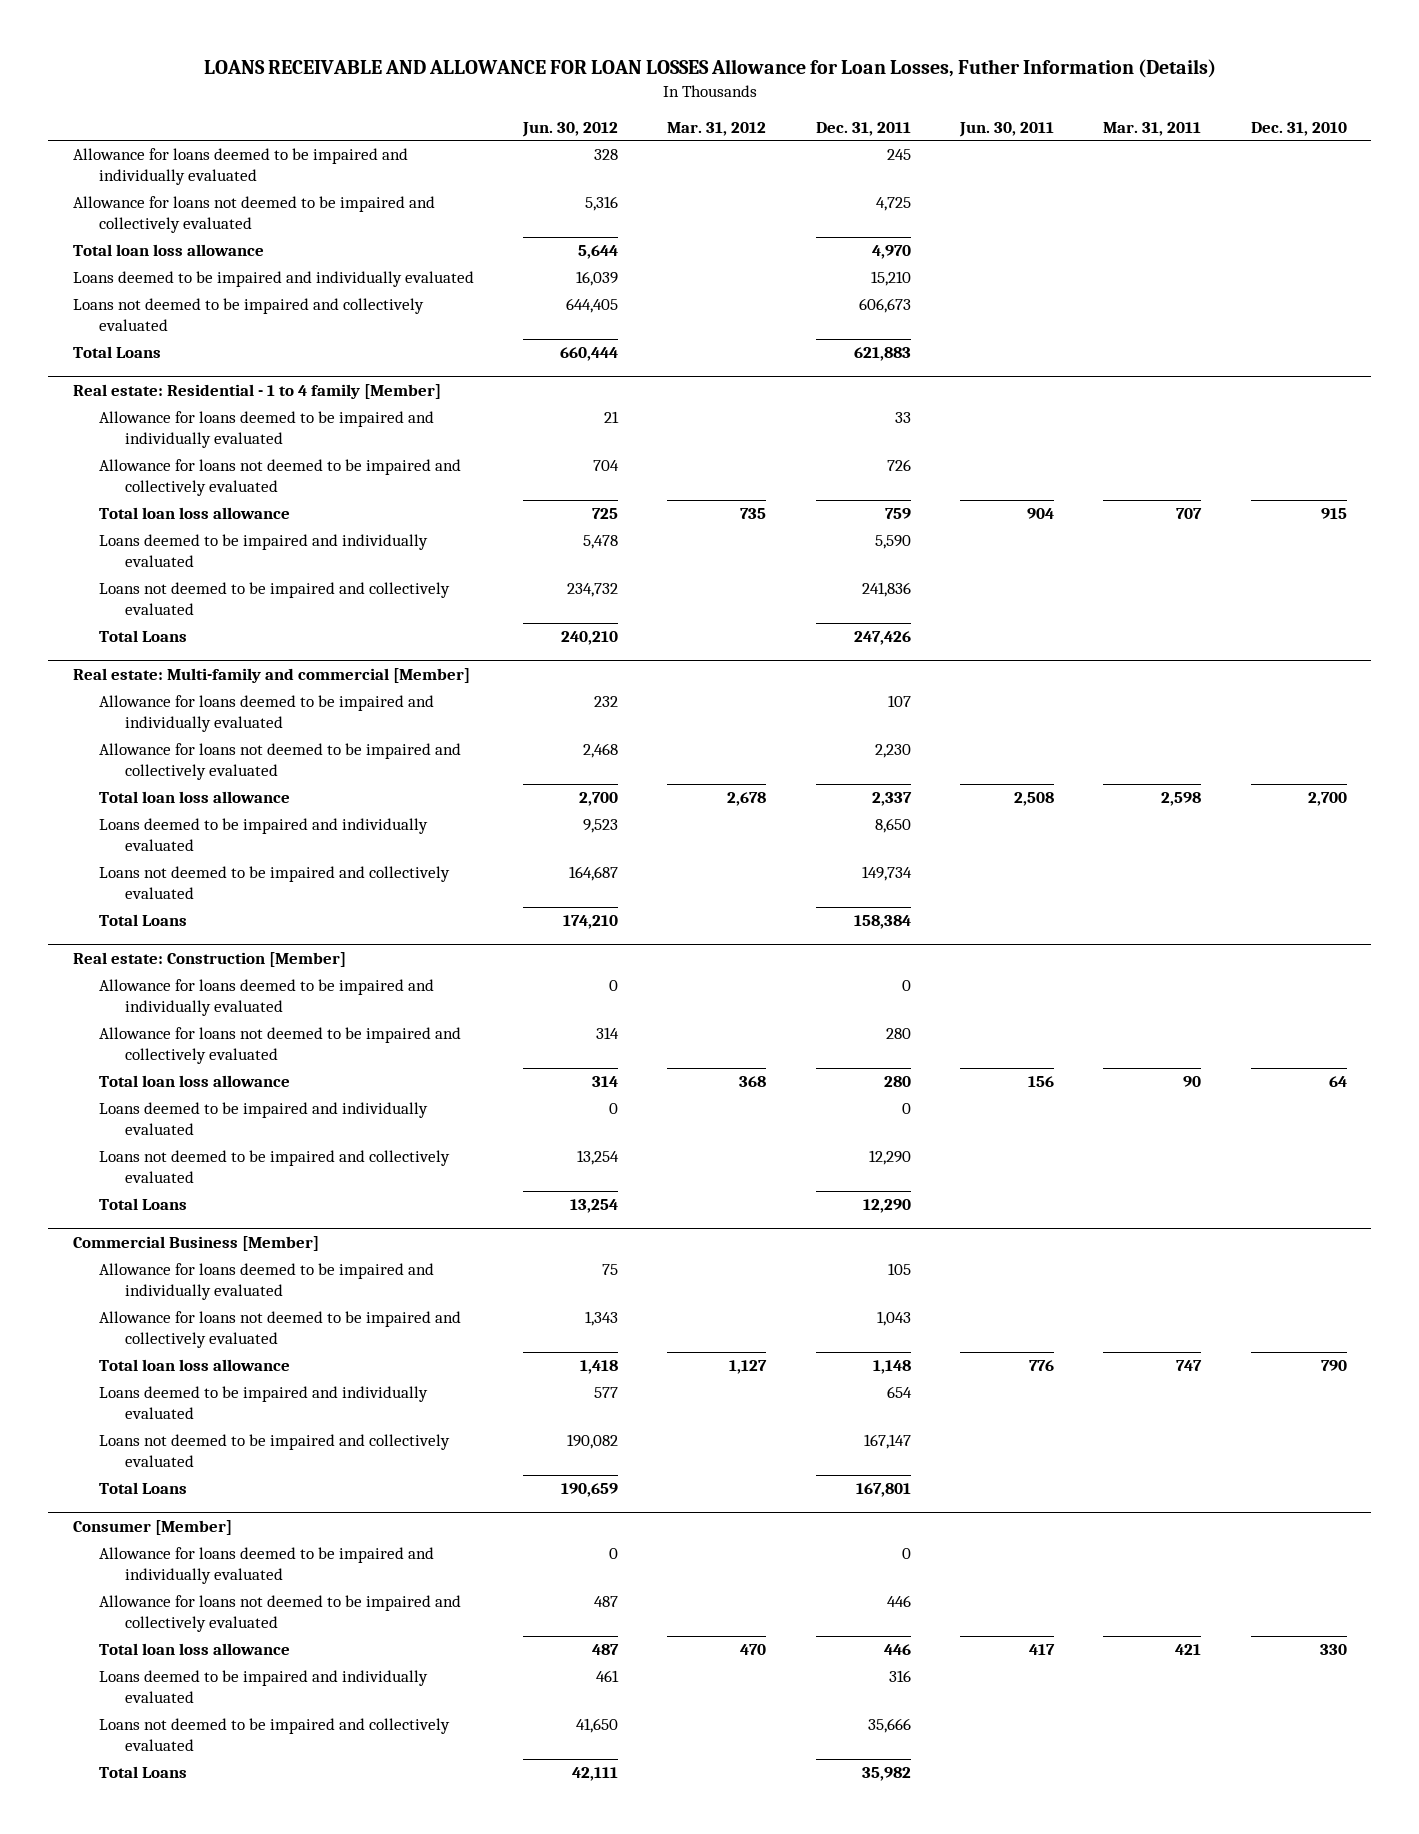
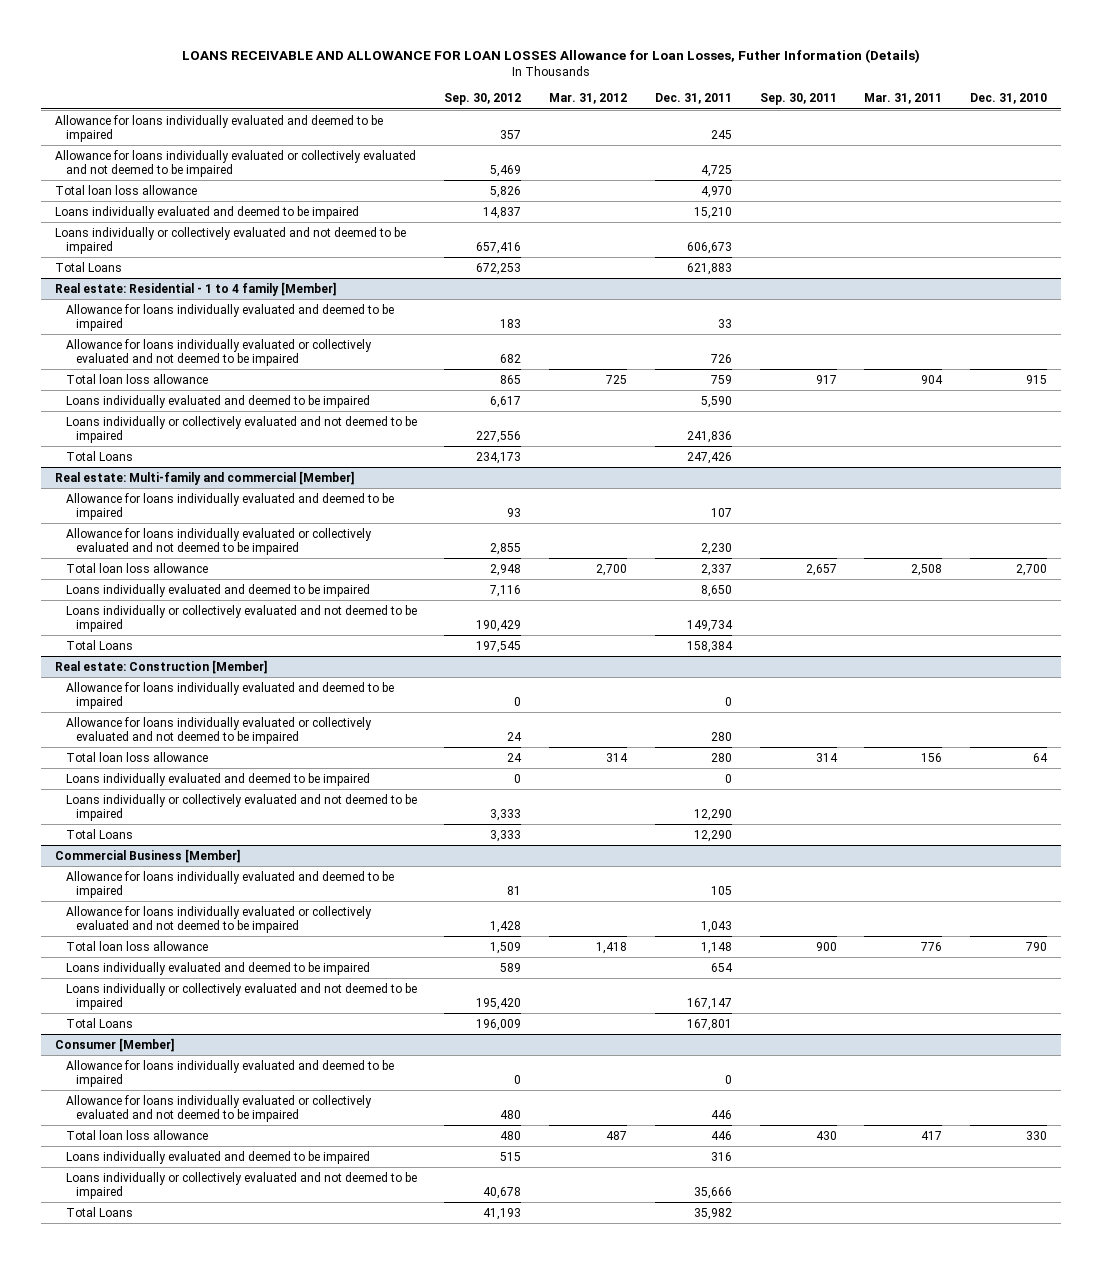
[521,121,618,137] Jun. 30, 2012 -> none
[959,121,1055,137] Jun. 30, 2011 -> none
none -> [444,93,522,106] Sep. 30, 2012
none -> [759,93,837,106] Sep. 30, 2011
[72,148,408,186] Allowance for loans deemed to be impaired and individually evaluated -> [55,114,384,143] Allowance for loans individually evaluated and deemed to be impaired
[72,196,435,234] Allowance for loans not deemed to be impaired and collectively evaluated -> [55,149,417,178] Allowance for loans individually evaluated or collectively evaluated and not deemed to be impaired
[72,271,474,288] Loans deemed to be impaired and individually evaluated -> [55,205,360,219] Loans individually evaluated and deemed to be impaired
[72,298,424,332] Loans not deemed to be impaired and collectively evaluated -> [55,226,407,255] Loans individually or collectively evaluated and not deemed to be impaired
[98,411,434,449] Allowance for loans deemed to be impaired and individually evaluated -> [65,303,394,332] Allowance for loans individually evaluated and deemed to be impaired
[98,459,461,497] Allowance for loans not deemed to be impaired and collectively evaluated -> [65,338,372,367] Allowance for loans individually evaluated or collectively evaluated and not deemed to be impaired
[740,508,767,520] 735 -> [606,374,628,384] 725
[1176,508,1203,520] 707 -> [921,374,944,384] 904
[98,534,428,568] Loans deemed to be impaired and individually evaluated -> [65,394,370,408] Loans individually evaluated and deemed to be impaired
[98,582,450,616] Loans not deemed to be impaired and collectively evaluated -> [65,415,417,444] Loans individually or collectively evaluated and not deemed to be impaired
[98,695,434,733] Allowance for loans deemed to be impaired and individually evaluated -> [65,492,394,521] Allowance for loans individually evaluated and deemed to be impaired
[98,743,461,781] Allowance for loans not deemed to be impaired and collectively evaluated -> [65,527,372,556] Allowance for loans individually evaluated or collectively evaluated and not deemed to be impaired
[727,792,767,807] 2,678 -> [596,563,628,576] 2,700
[1161,792,1202,807] 2,598 -> [911,563,943,576] 2,508
[98,818,428,852] Loans deemed to be impaired and individually evaluated -> [65,583,370,597] Loans individually evaluated and deemed to be impaired
[98,866,450,900] Loans not deemed to be impaired and collectively evaluated -> [65,604,417,633] Loans individually or collectively evaluated and not deemed to be impaired
[98,979,434,1017] Allowance for loans deemed to be impaired and individually evaluated -> [65,681,394,710] Allowance for loans individually evaluated and deemed to be impaired
[98,1027,461,1065] Allowance for loans not deemed to be impaired and collectively evaluated -> [65,716,372,745] Allowance for loans individually evaluated or collectively evaluated and not deemed to be impaired
[739,1076,767,1088] 368 -> [606,752,629,762] 314
[1183,1076,1202,1088] 90 -> [921,752,943,762] 156
[98,1102,428,1136] Loans deemed to be impaired and individually evaluated -> [65,772,370,786] Loans individually evaluated and deemed to be impaired
[98,1150,450,1184] Loans not deemed to be impaired and collectively evaluated -> [65,793,417,822] Loans individually or collectively evaluated and not deemed to be impaired
[98,1263,434,1301] Allowance for loans deemed to be impaired and individually evaluated -> [65,870,394,899] Allowance for loans individually evaluated and deemed to be impaired
[98,1311,461,1349] Allowance for loans not deemed to be impaired and collectively evaluated -> [65,905,372,934] Allowance for loans individually evaluated or collectively evaluated and not deemed to be impaired
[729,1360,768,1375] 1,127 -> [596,941,628,954] 1,418
[1176,1360,1203,1372] 747 -> [921,941,943,951] 776
[98,1386,428,1420] Loans deemed to be impaired and individually evaluated -> [65,961,370,975] Loans individually evaluated and deemed to be impaired
[98,1434,450,1468] Loans not deemed to be impaired and collectively evaluated -> [65,982,417,1011] Loans individually or collectively evaluated and not deemed to be impaired
[98,1547,434,1585] Allowance for loans deemed to be impaired and individually evaluated -> [65,1059,394,1088] Allowance for loans individually evaluated and deemed to be impaired
[98,1595,461,1633] Allowance for loans not deemed to be impaired and collectively evaluated -> [65,1094,372,1123] Allowance for loans individually evaluated or collectively evaluated and not deemed to be impaired
[740,1644,767,1656] 470 -> [606,1130,628,1140] 487
[1175,1644,1202,1656] 421 -> [921,1130,943,1140] 417
[98,1670,428,1704] Loans deemed to be impaired and individually evaluated -> [65,1150,370,1164] Loans individually evaluated and deemed to be impaired
[98,1718,450,1752] Loans not deemed to be impaired and collectively evaluated -> [65,1171,417,1200] Loans individually or collectively evaluated and not deemed to be impaired

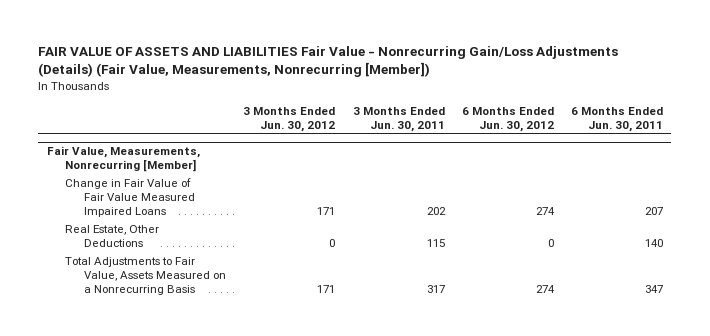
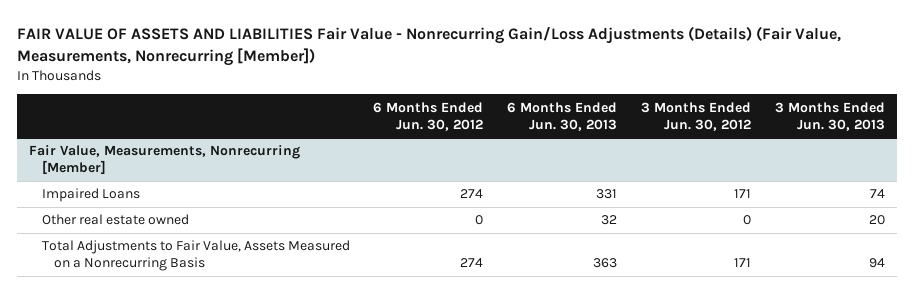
[352,106,445,133] 3 Months Ended Jun. 30, 2011 -> none
[570,106,663,133] 6 Months Ended Jun. 30, 2011 -> none
none -> [507,101,618,131] 6 Months Ended Jun. 30, 2013
none -> [774,101,885,131] 3 Months Ended Jun. 30, 2013
[65,177,196,218] Change in Fair Value of Fair Value Measured Impaired Loans -> [41,188,140,203] Impaired Loans
[65,224,160,248] Real Estate, Other Deductions -> [41,214,189,226] Other real estate owned

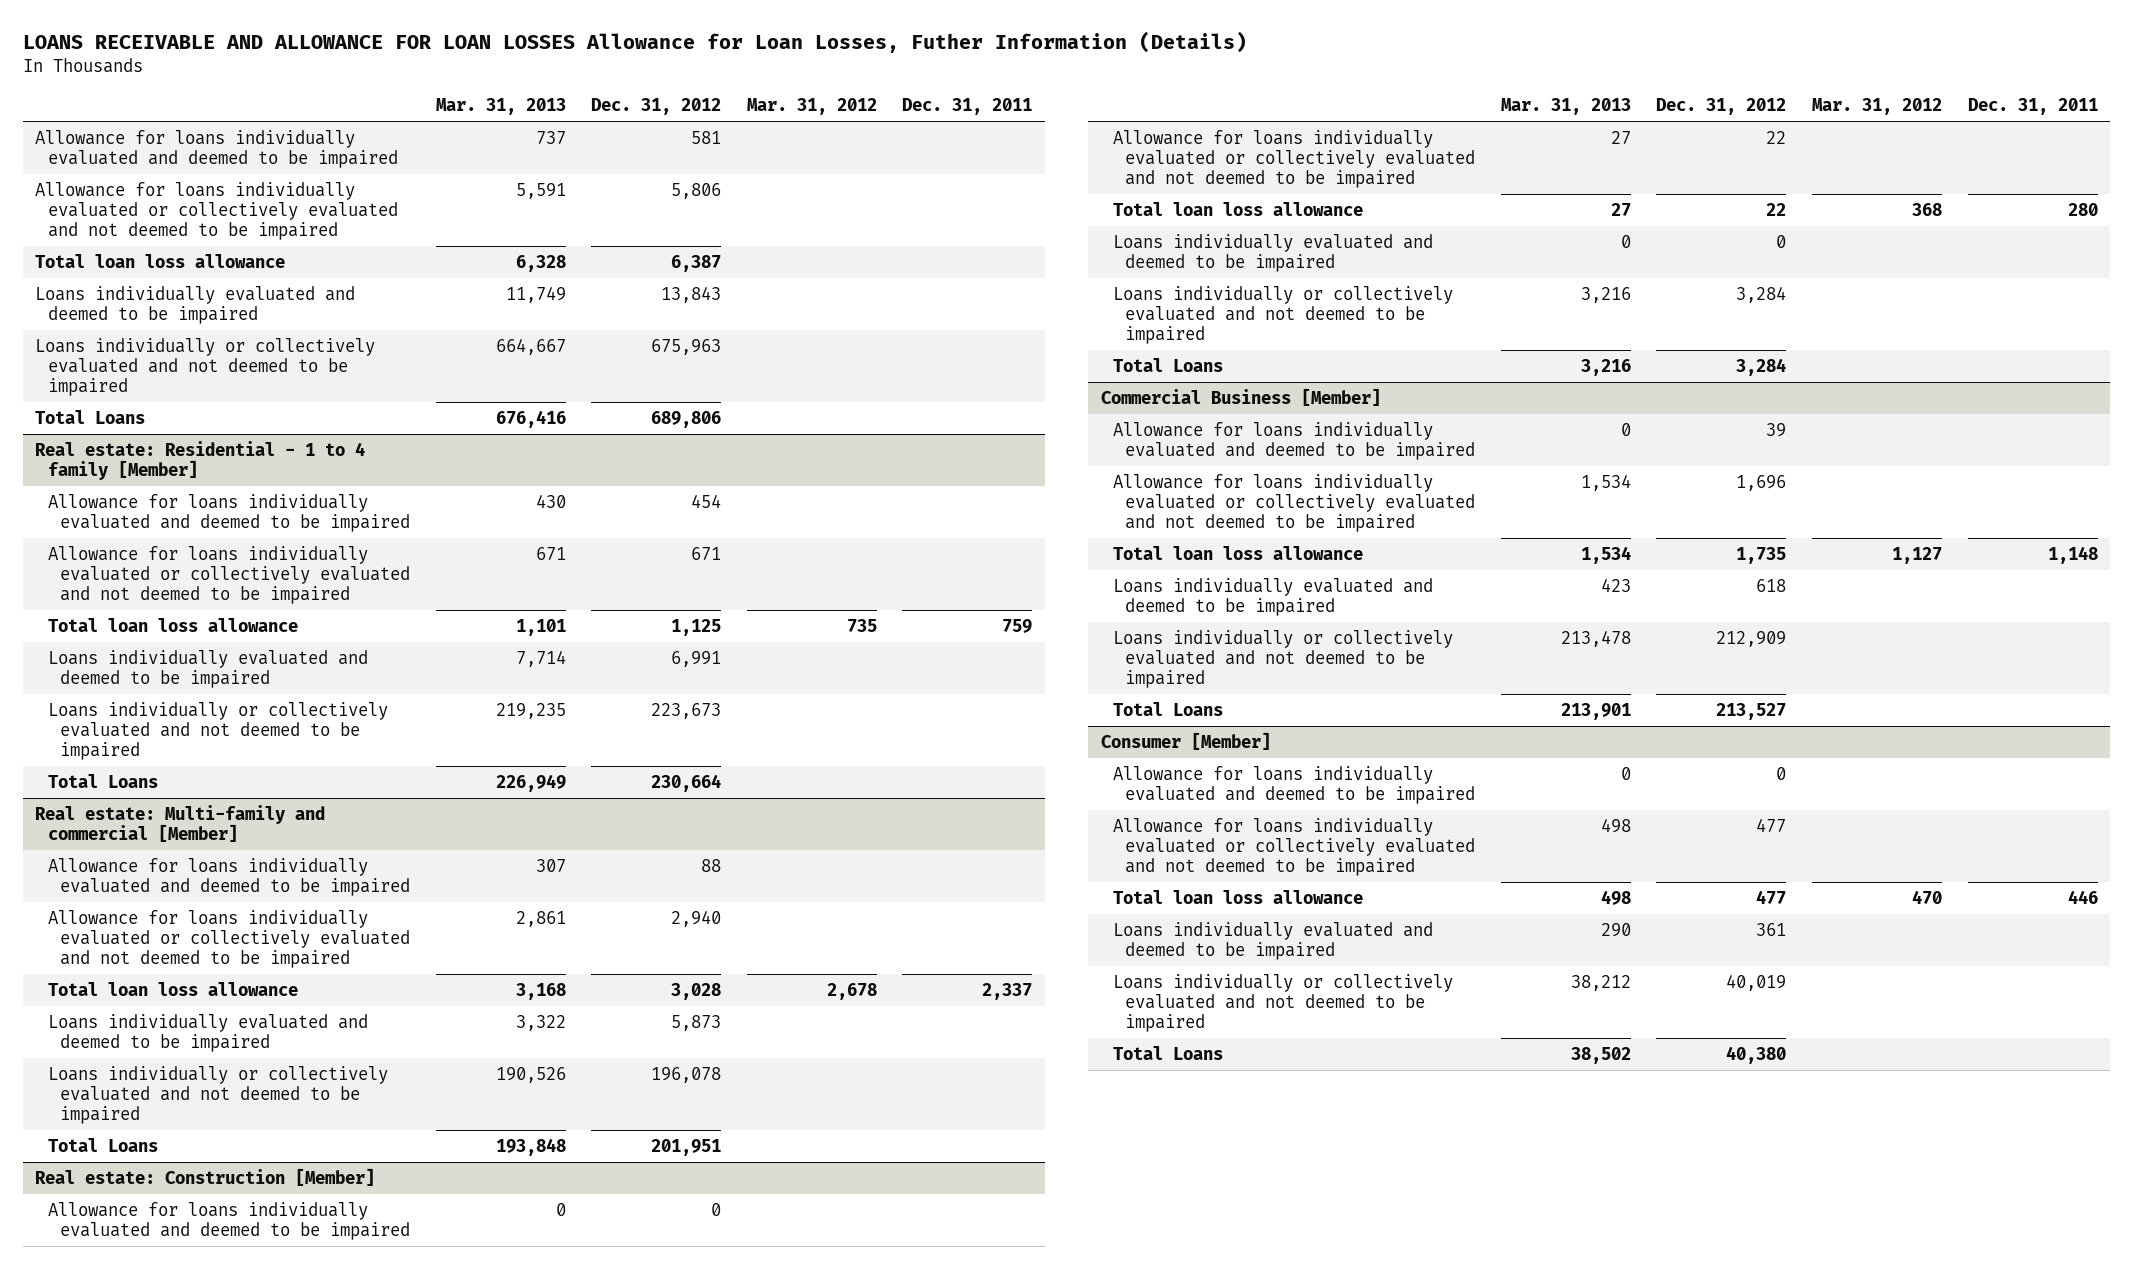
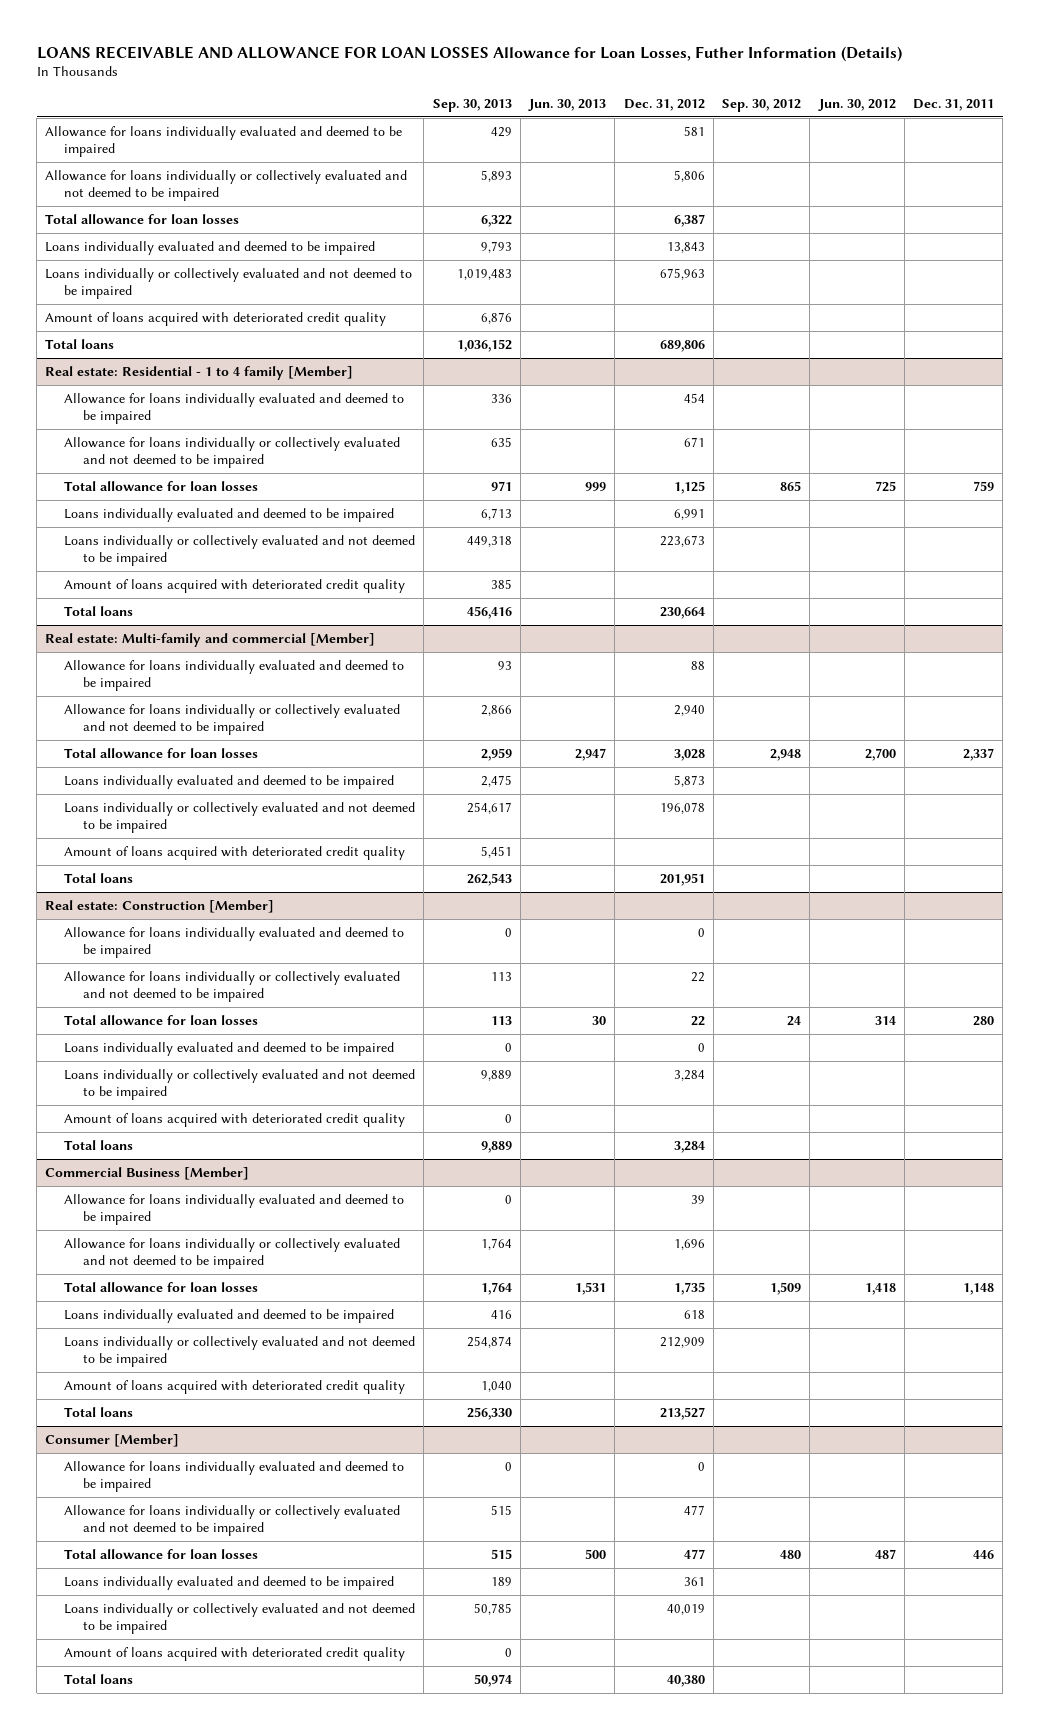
[435,97,566,115] Mar. 31, 2013 -> none
[746,97,877,115] Mar. 31, 2012 -> none
none -> [432,99,512,113] Sep. 30, 2013
none -> [528,99,607,112] Jun. 30, 2013
none -> [722,99,802,113] Sep. 30, 2012
none -> [817,99,896,112] Jun. 30, 2012
[35,181,398,241] Allowance for loans individually evaluated or collectively evaluated and not deemed to be impaired -> [45,169,408,202] Allowance for loans individually or collectively evaluated and not deemed to be impaired
[35,253,286,268] Total loan loss allowance -> [45,213,240,224] Total allowance for loan losses
none -> [45,311,387,326] Amount of loans acquired with deteriorated credit quality
[35,409,146,424] Total Loans -> [45,338,115,349] Total loans
[47,545,411,605] Allowance for loans individually evaluated or collectively evaluated and not deemed to be impaired -> [64,436,401,469] Allowance for loans individually or collectively evaluated and not deemed to be impaired
[47,617,298,632] Total loan loss allowance -> [64,480,259,491] Total allowance for loan losses
none -> [64,578,406,593] Amount of loans acquired with deteriorated credit quality
[47,773,158,788] Total Loans -> [64,605,134,616] Total loans
[47,909,411,969] Allowance for loans individually evaluated or collectively evaluated and not deemed to be impaired -> [64,703,401,736] Allowance for loans individually or collectively evaluated and not deemed to be impaired
[47,981,298,996] Total loan loss allowance -> [64,747,259,758] Total allowance for loan losses
none -> [64,845,406,860] Amount of loans acquired with deteriorated credit quality
[47,1137,158,1152] Total Loans -> [64,872,134,883] Total loans
[1112,129,1476,189] Allowance for loans individually evaluated or collectively evaluated and not deemed to be impaired -> [64,970,401,1003] Allowance for loans individually or collectively evaluated and not deemed to be impaired
[1112,201,1363,216] Total loan loss allowance -> [64,1014,259,1025] Total allowance for loan losses
none -> [64,1112,406,1127] Amount of loans acquired with deteriorated credit quality
[1112,357,1223,372] Total Loans -> [64,1139,134,1150] Total loans
[1112,473,1476,533] Allowance for loans individually evaluated or collectively evaluated and not deemed to be impaired -> [64,1237,401,1270] Allowance for loans individually or collectively evaluated and not deemed to be impaired
[1112,545,1363,560] Total loan loss allowance -> [64,1281,259,1292] Total allowance for loan losses
none -> [64,1379,406,1394] Amount of loans acquired with deteriorated credit quality
[1112,701,1223,716] Total Loans -> [64,1406,134,1417] Total loans
[1112,817,1476,877] Allowance for loans individually evaluated or collectively evaluated and not deemed to be impaired -> [64,1504,401,1537] Allowance for loans individually or collectively evaluated and not deemed to be impaired
[1112,889,1363,904] Total loan loss allowance -> [64,1548,259,1559] Total allowance for loan losses
none -> [64,1646,406,1661] Amount of loans acquired with deteriorated credit quality
[1112,1045,1223,1060] Total Loans -> [64,1673,134,1684] Total loans

